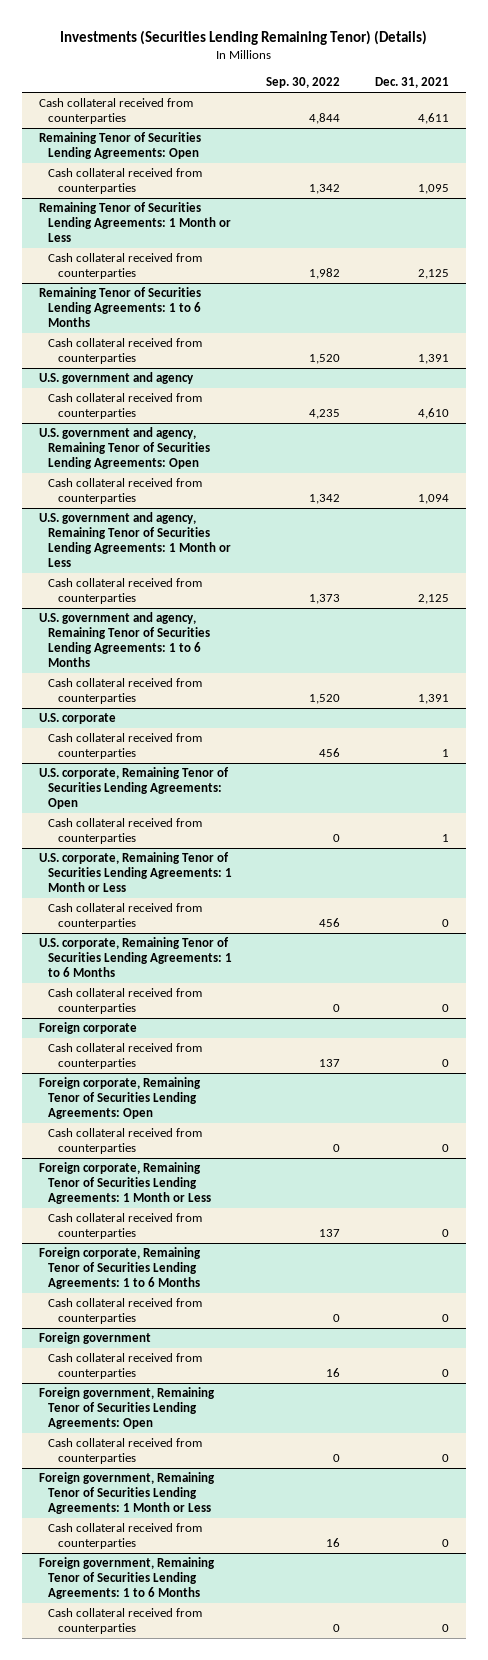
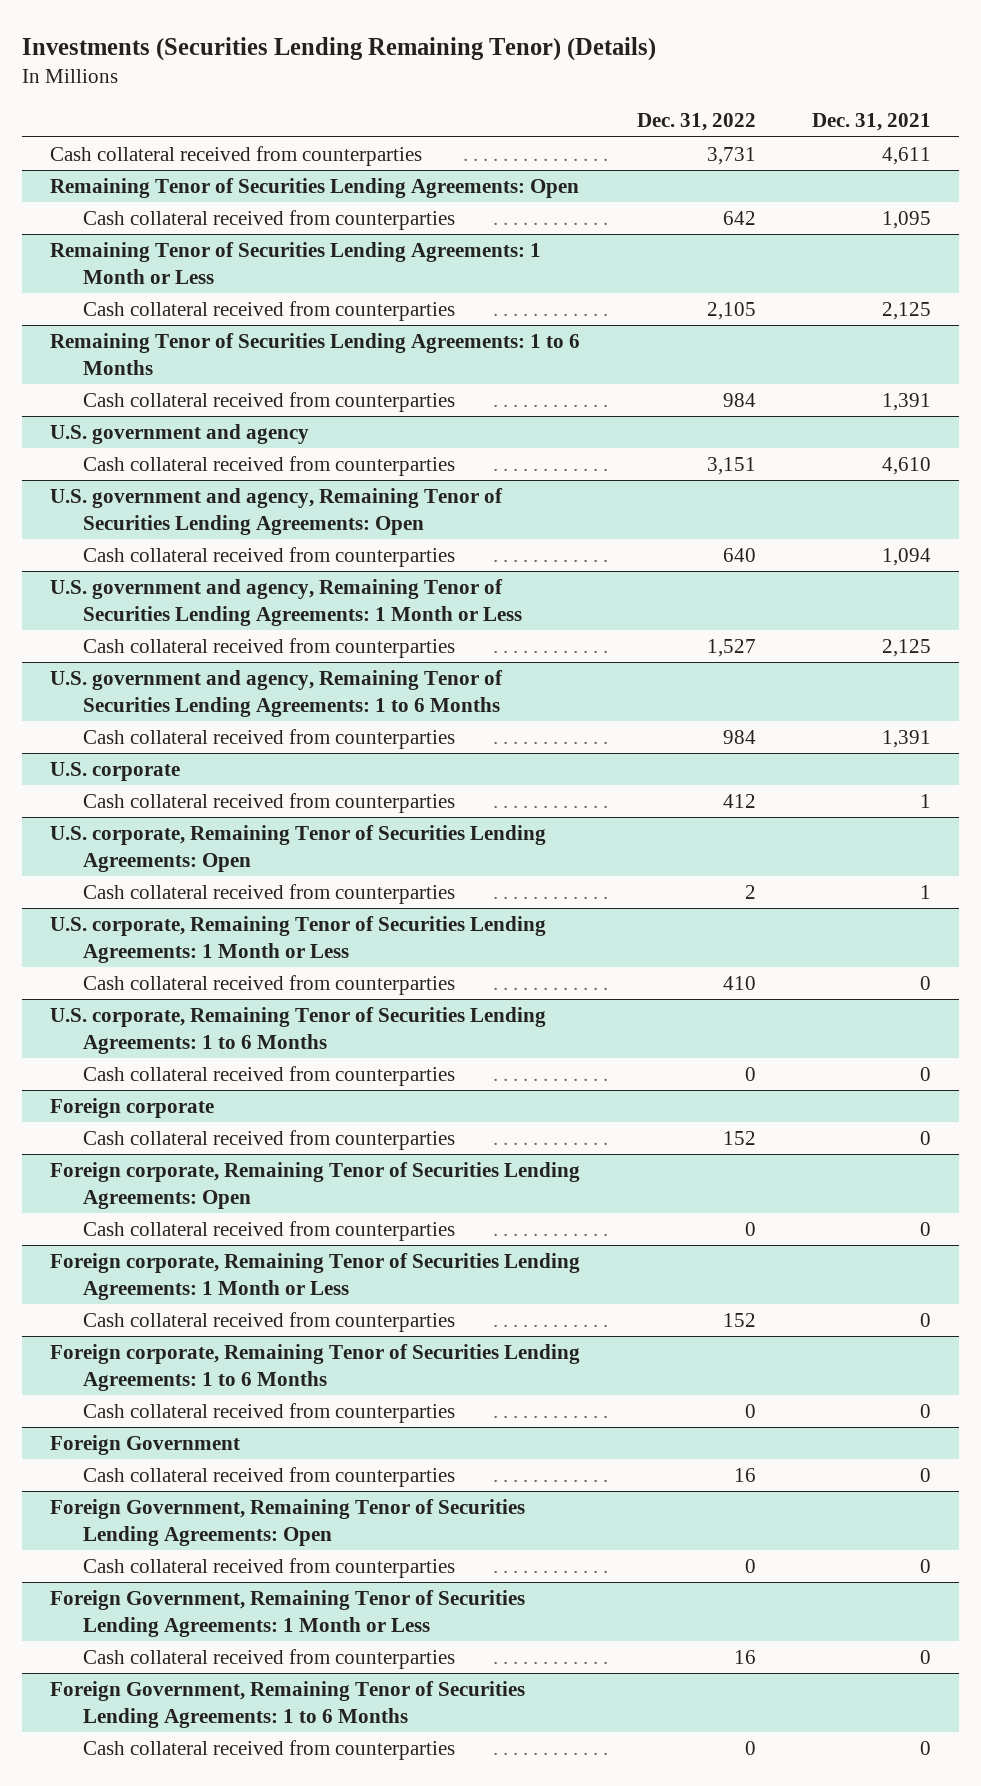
[266,77,341,89] Sep. 30, 2022 -> none
none -> [636,113,756,132] Dec. 31, 2022
[38,1332,151,1345] Foreign government -> [50,1434,241,1455] Foreign Government
[38,1387,215,1430] Foreign government, Remaining Tenor of Securities Lending Agreements: Open -> [50,1498,526,1546] Foreign Government, Remaining Tenor of Securities Lending Agreements: Open
[38,1472,215,1515] Foreign government, Remaining Tenor of Securities Lending Agreements: 1 Month or Less -> [50,1589,526,1637] Foreign Government, Remaining Tenor of Securities Lending Agreements: 1 Month or Less
[38,1557,215,1600] Foreign government, Remaining Tenor of Securities Lending Agreements: 1 to 6 Months -> [50,1680,526,1728] Foreign Government, Remaining Tenor of Securities Lending Agreements: 1 to 6 Months

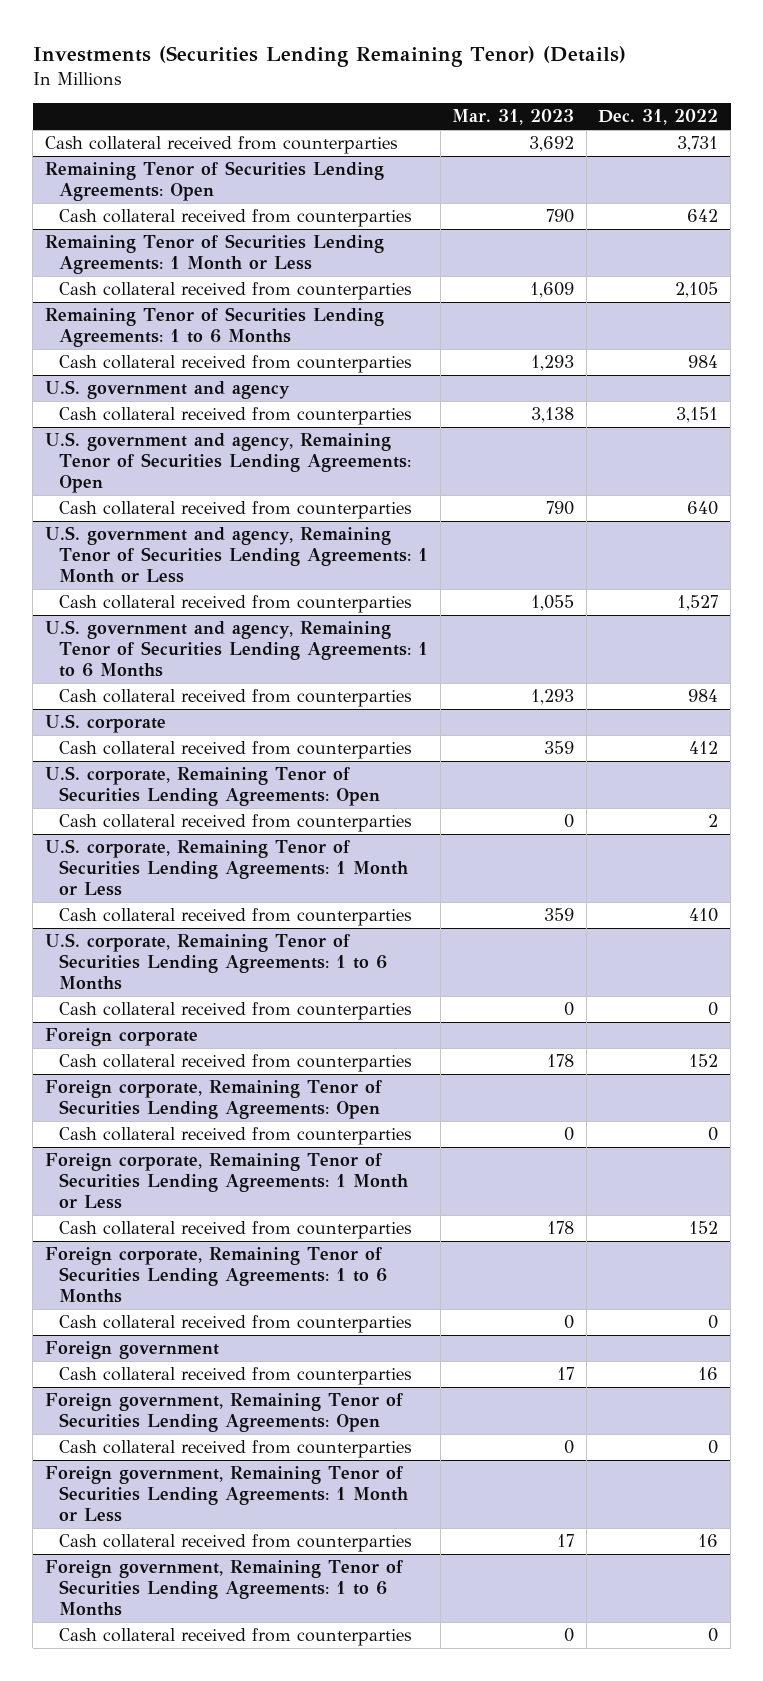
[812,113,932,132] Dec. 31, 2021 -> none
none -> [452,109,575,126] Mar. 31, 2023
[50,1434,241,1455] Foreign Government -> [44,1341,219,1360] Foreign government
[50,1498,526,1546] Foreign Government, Remaining Tenor of Securities Lending Agreements: Open -> [44,1393,404,1433] Foreign government, Remaining Tenor of Securities Lending Agreements: Open
[50,1589,526,1637] Foreign Government, Remaining Tenor of Securities Lending Agreements: 1 Month or Less -> [44,1466,409,1523] Foreign government, Remaining Tenor of Securities Lending Agreements: 1 Month or Less
[50,1680,526,1728] Foreign Government, Remaining Tenor of Securities Lending Agreements: 1 to 6 Months -> [44,1560,404,1617] Foreign government, Remaining Tenor of Securities Lending Agreements: 1 to 6 Months

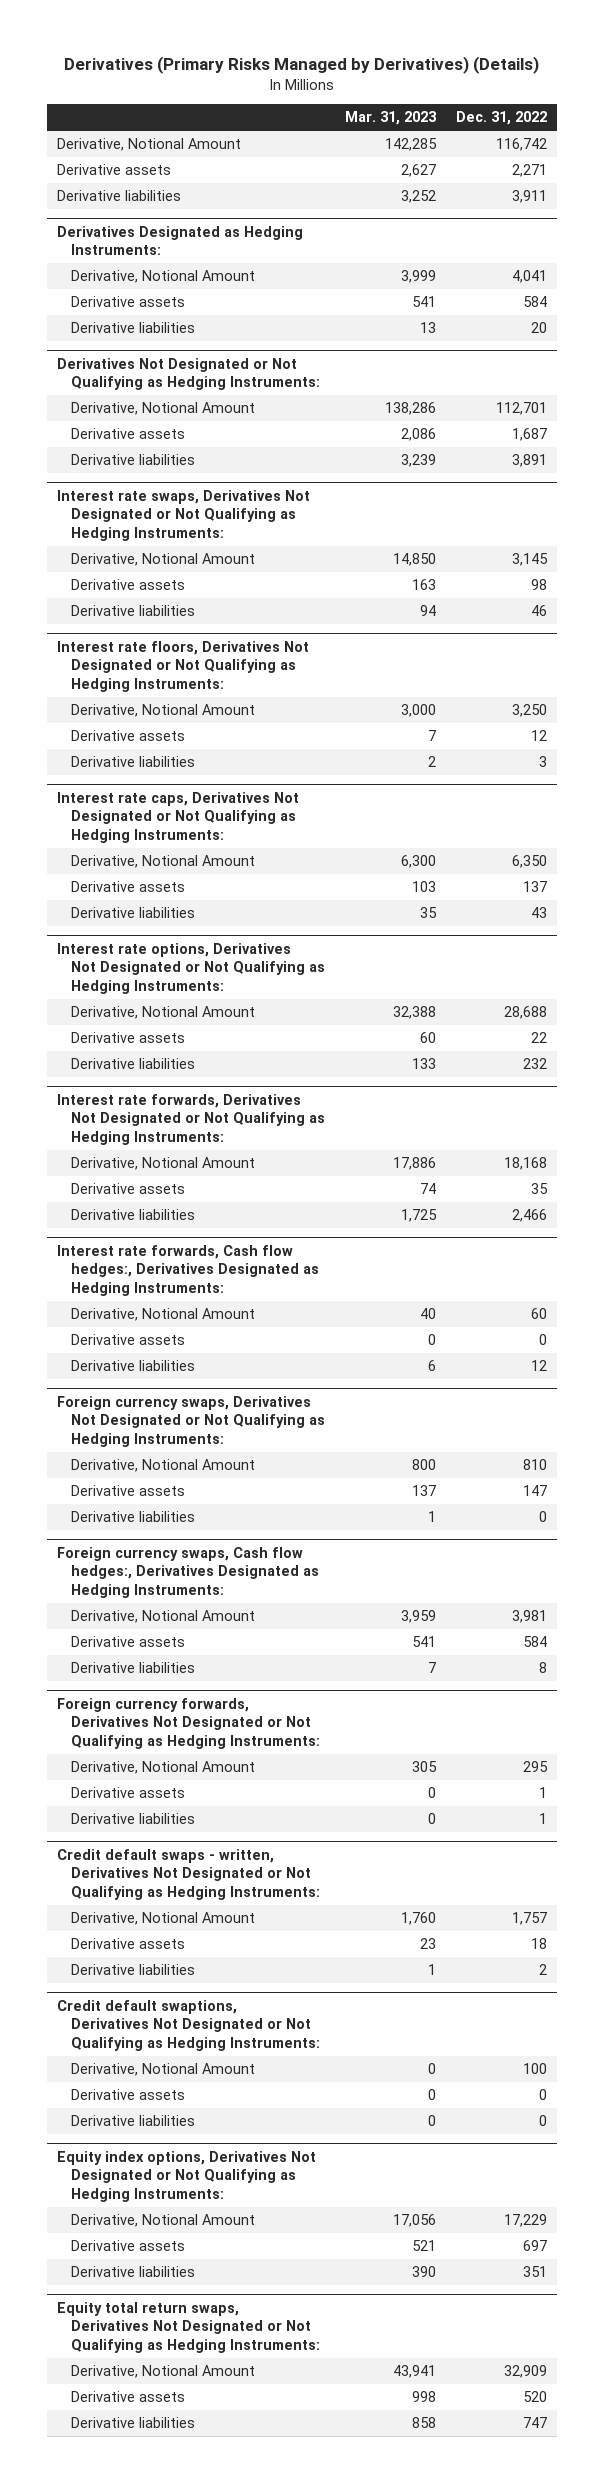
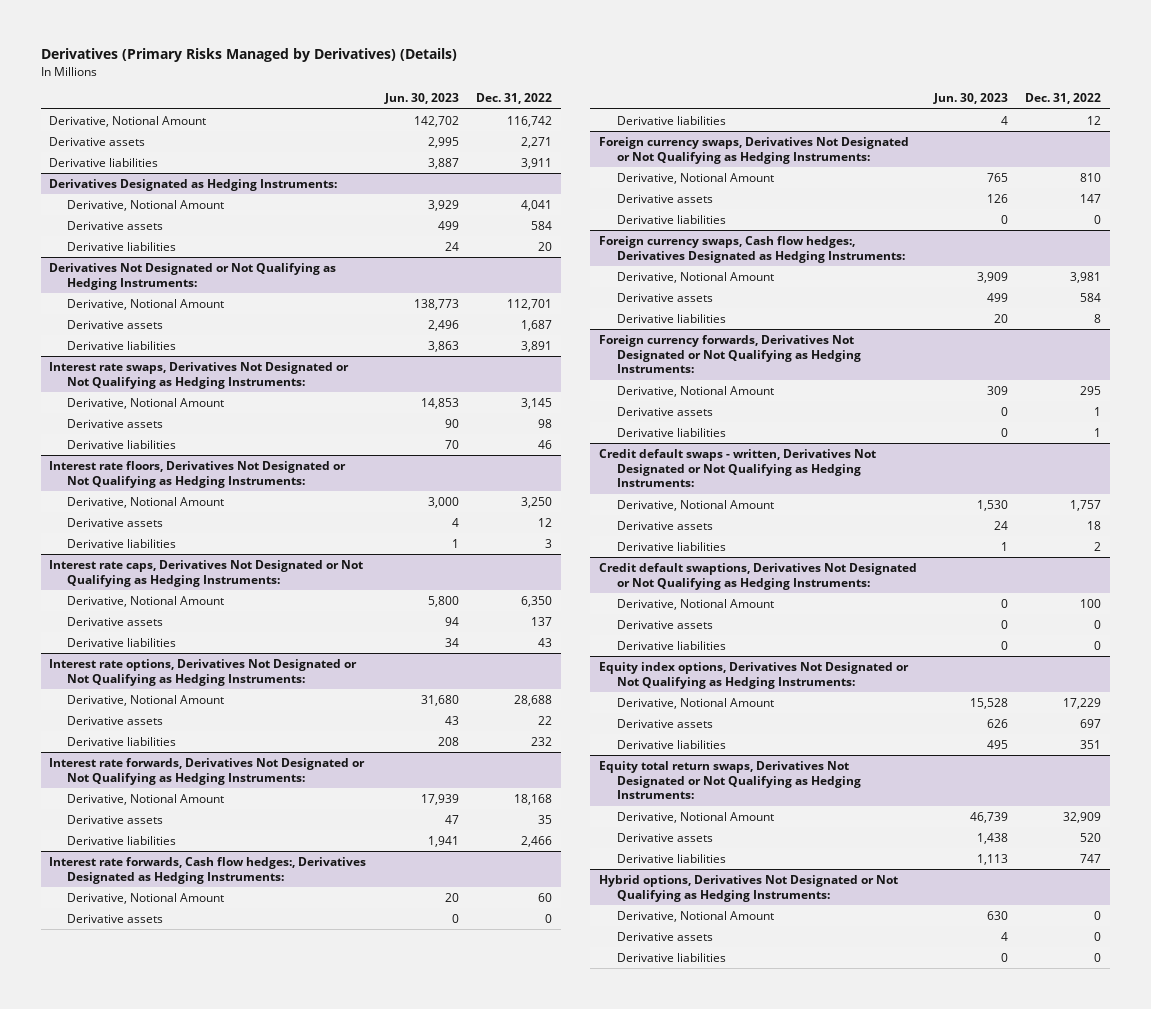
[344,111,437,126] Mar. 31, 2023 -> none
none -> [383,93,459,105] Jun. 30, 2023
none -> [599,874,899,902] Hybrid options, Derivatives Not Designated or Not Qualifying as Hedging Instruments:
none -> [616,910,774,922] Derivative, Notional Amount
none -> [616,931,713,941] Derivative assets
none -> [616,952,726,962] Derivative liabilities

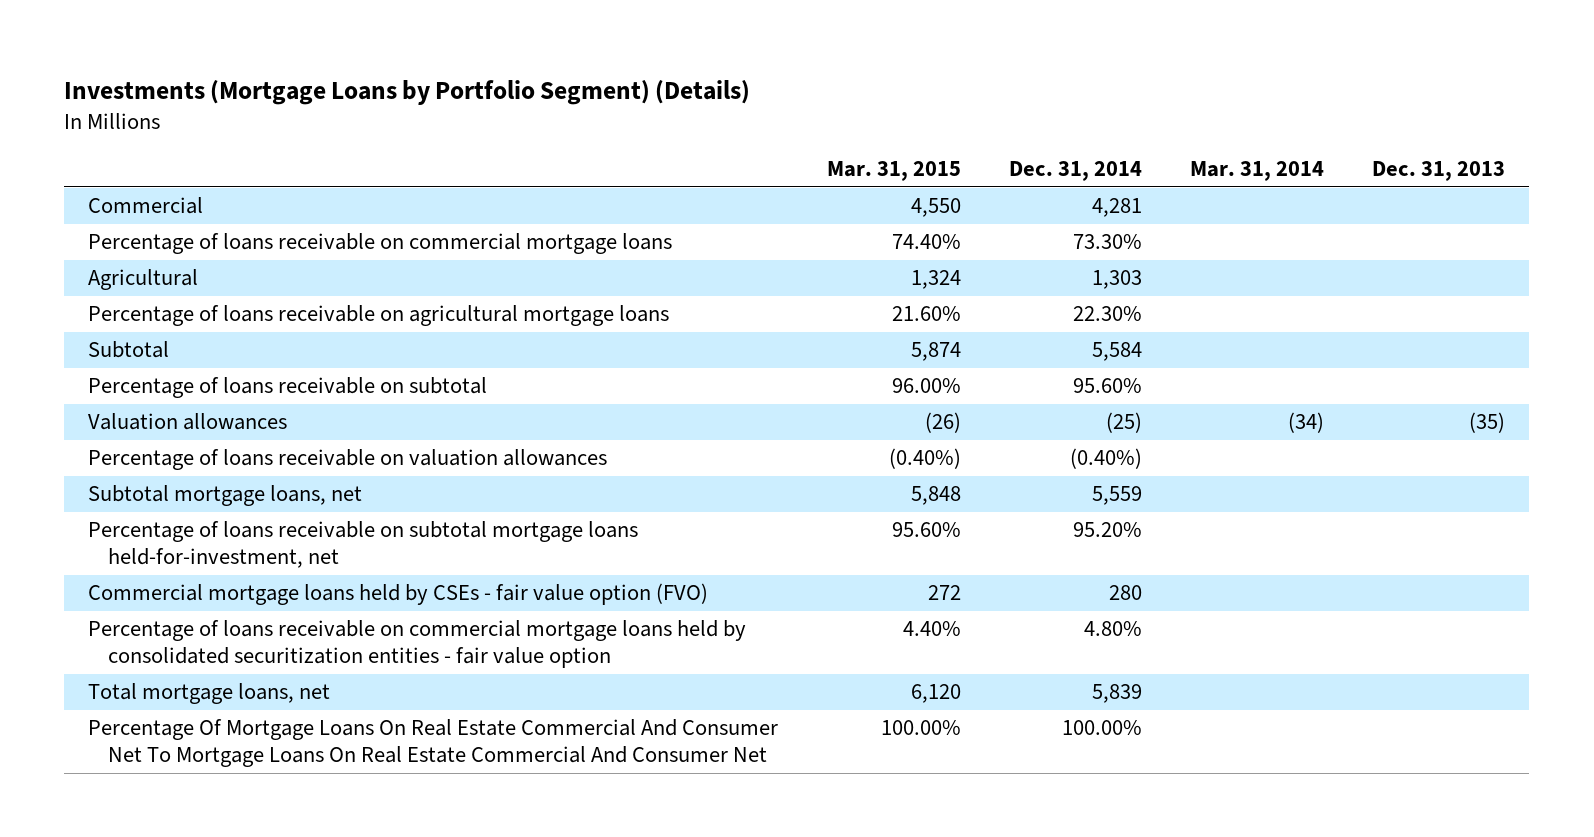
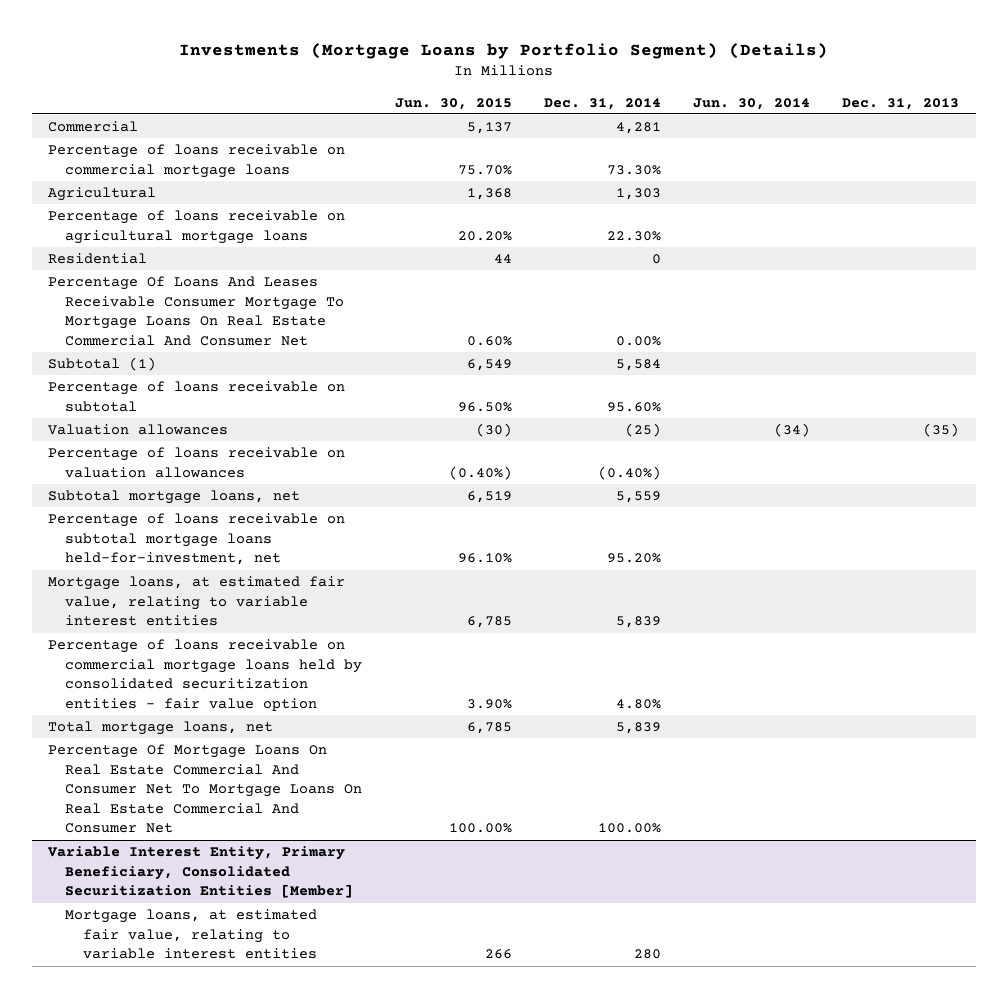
[826,161,961,182] Mar. 31, 2015 -> none
[1190,161,1325,182] Mar. 31, 2014 -> none
none -> [394,97,512,110] Jun. 30, 2015
none -> [693,97,811,110] Jun. 30, 2014
none -> [47,253,147,265] Residential
none -> [47,276,345,346] Percentage Of Loans And Leases Receivable Consumer Mortgage To Mortgage Loans On Real Estate Commercial And Consumer Net
[88,341,170,359] Subtotal -> [47,357,156,372] Subtotal (1)
[88,583,709,606] Commercial mortgage loans held by CSEs - fair value option (FVO) -> none
none -> [47,576,345,627] Mortgage loans, at estimated fair value, relating to variable interest entities
none -> [46,846,354,899] Variable Interest Entity, Primary Beneficiary, Consolidated Securitization Entities [Member]
none -> [65,909,318,960] Mortgage loans, at estimated fair value, relating to variable interest entities

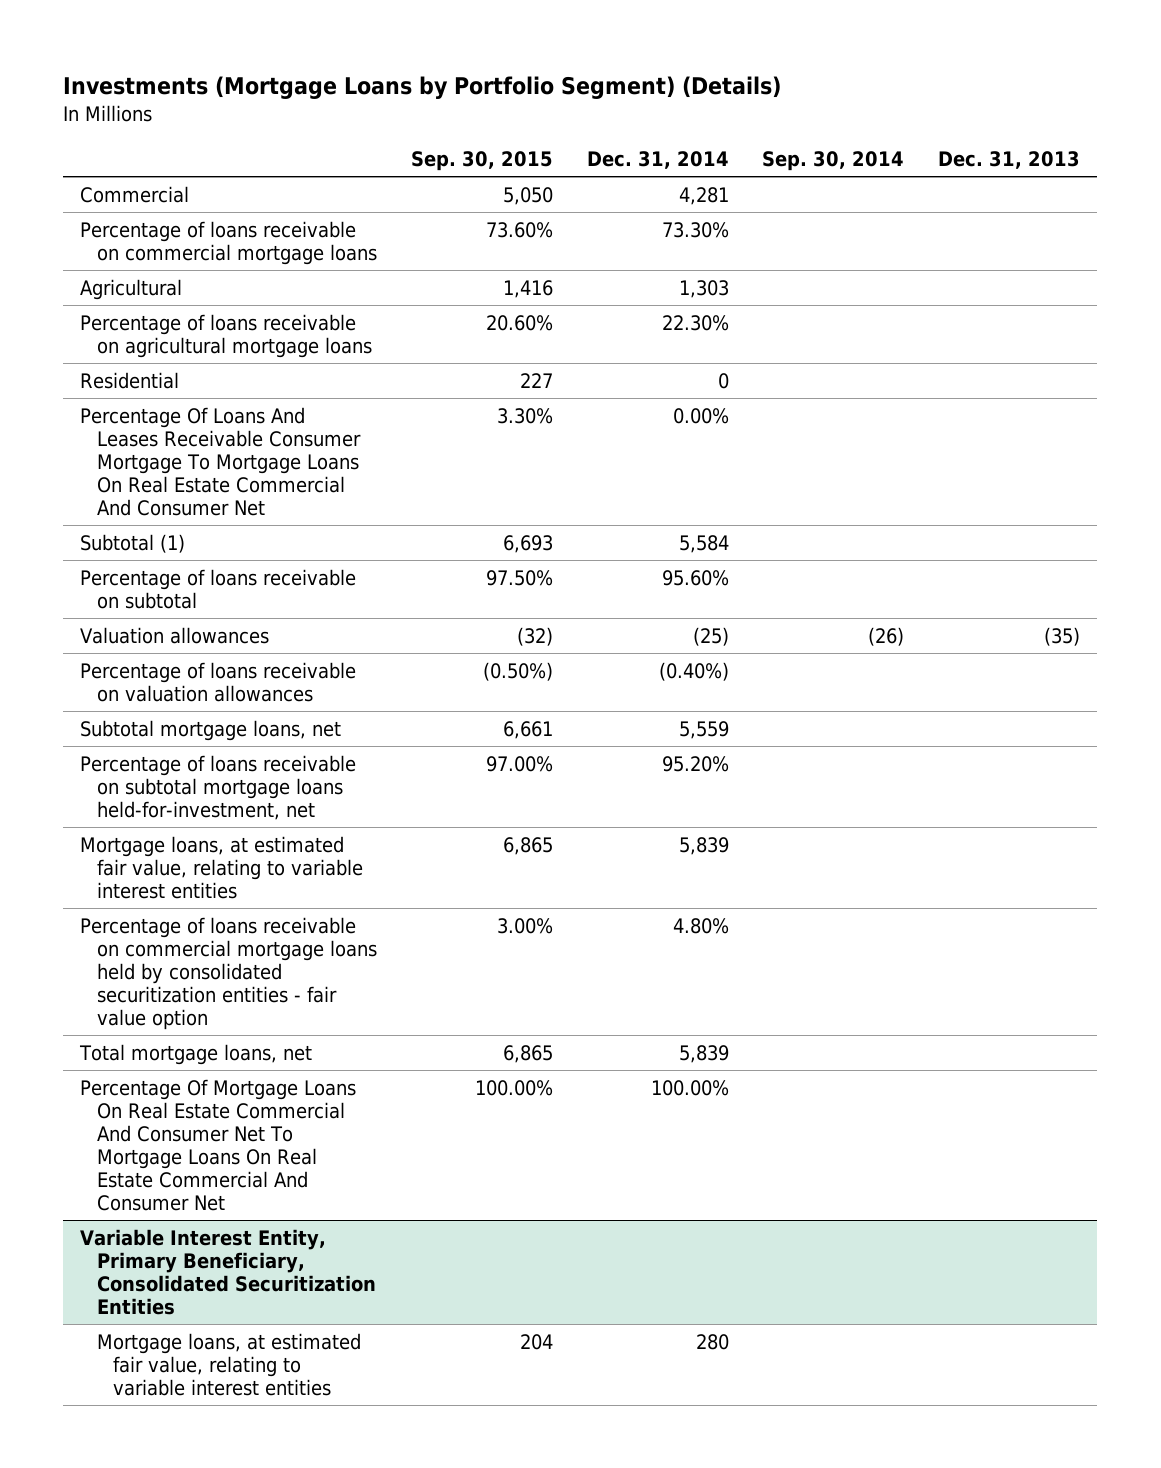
[394,97,512,110] Jun. 30, 2015 -> none
[693,97,811,110] Jun. 30, 2014 -> none
none -> [410,150,553,171] Sep. 30, 2015
none -> [762,150,905,171] Sep. 30, 2014
[46,846,354,899] Variable Interest Entity, Primary Beneficiary, Consolidated Securitization Entities [Member] -> [80,1228,376,1315] Variable Interest Entity, Primary Beneficiary, Consolidated Securitization Entities

